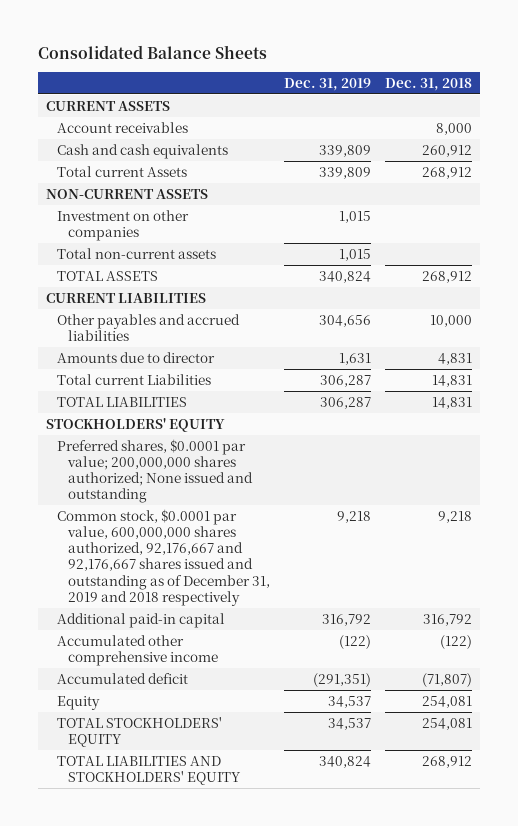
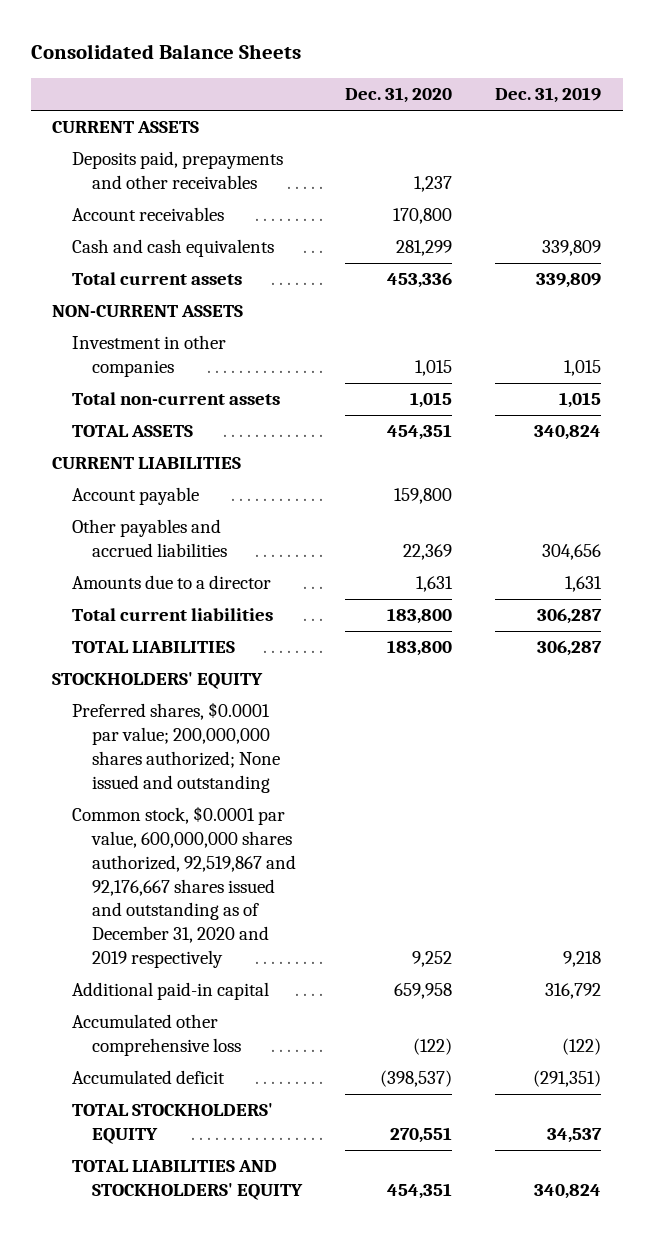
[385,77,473,91] Dec. 31, 2018 -> none
none -> [344,87,452,104] Dec. 31, 2020
none -> [72,151,284,190] Deposits paid, prepayments and other receivables
[56,165,187,177] Total current Assets -> [72,272,243,286] Total current assets
[56,209,189,241] Investment on other companies -> [72,335,227,378] Investment in other companies
none -> [72,487,200,506] Account payable
[56,351,215,363] Amounts due to director -> [72,575,272,590] Amounts due to a director
[56,373,211,385] Total current Liabilities -> [72,608,274,622] Total current liabilities
[56,508,270,606] Common stock, $0.0001 par value, 600,000,000 shares authorized, 92,176,667 and 92,176,667 shares issued and outstanding as of December 31, 2019 and 2018 respectively -> [72,806,296,968] Common stock, $0.0001 par value, 600,000,000 shares authorized, 92,519,867 and 92,176,667 shares issued and outstanding as of December 31, 2020 and 2019 respectively
[56,634,218,666] Accumulated other comprehensive income -> [72,1014,241,1057] Accumulated other comprehensive loss
[56,695,100,710] Equity -> none

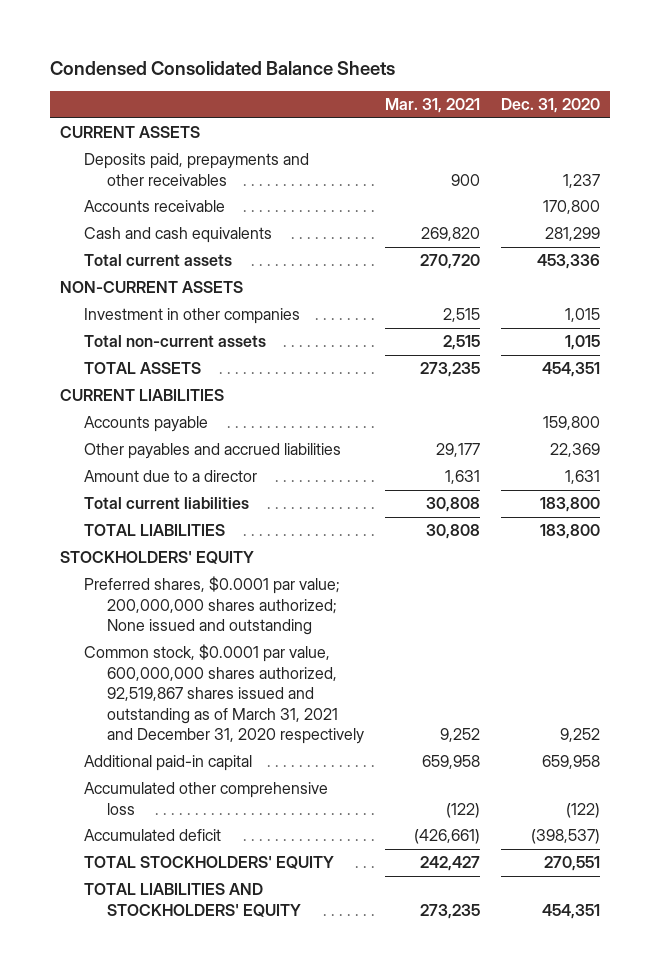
[30,44,301,60] Consolidated Balance Sheets -> [49,60,395,75] Condensed Consolidated Balance Sheets
[495,87,602,104] Dec. 31, 2019 -> none
none -> [385,98,481,114] Mar. 31, 2021
[72,207,225,222] Account receivables -> [83,200,225,213] Accounts receivable
[72,487,200,506] Account payable -> [83,416,208,433] Accounts payable
[72,575,272,590] Amounts due to a director -> [83,470,257,483] Amount due to a director
[72,806,296,968] Common stock, $0.0001 par value, 600,000,000 shares authorized, 92,519,867 and 92,176,667 shares issued and outstanding as of December 31, 2020 and 2019 respectively -> [83,644,365,744] Common stock, $0.0001 par value, 600,000,000 shares authorized, 92,519,867 shares issued and outstanding as of March 31, 2021 and December 31, 2020 respectively

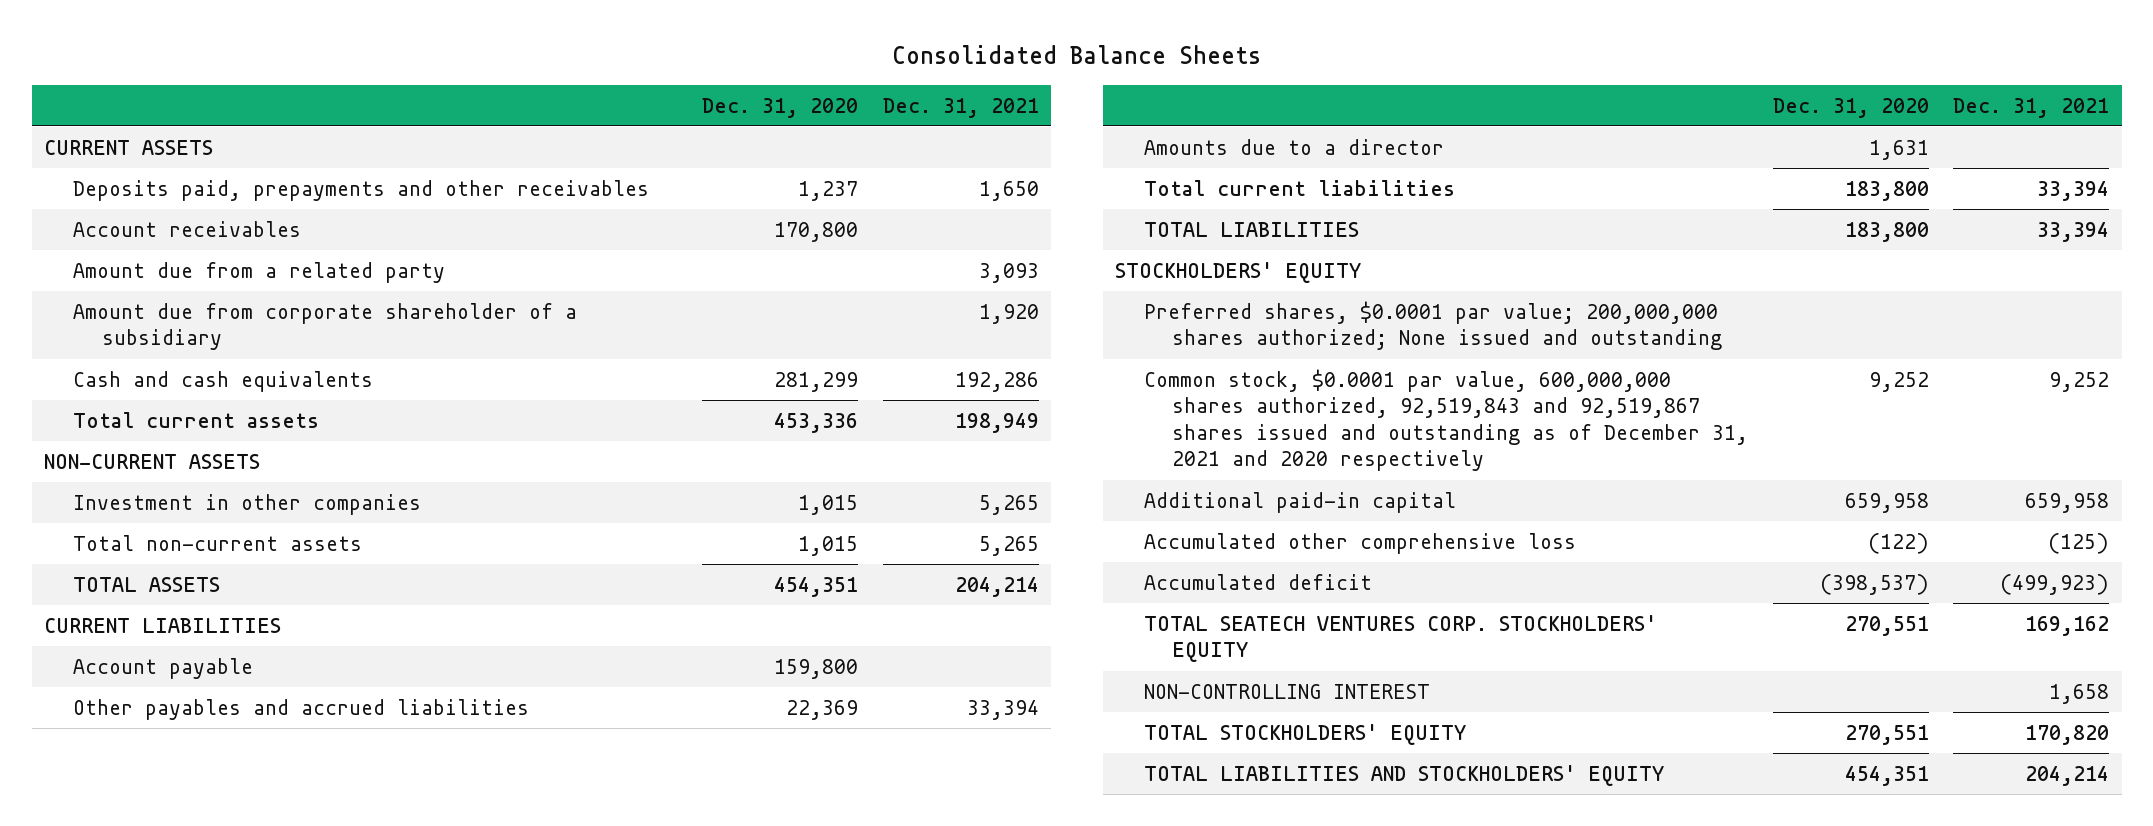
[49,60,395,75] Condensed Consolidated Balance Sheets -> [891,45,1261,65] Consolidated Balance Sheets
[385,98,481,114] Mar. 31, 2021 -> none
none -> [882,97,1039,118] Dec. 31, 2021
[83,200,225,213] Accounts receivable -> [72,220,301,237] Account receivables
none -> [72,261,445,283] Amount due from a related party
none -> [72,302,577,351] Amount due from corporate shareholder of a subsidiary
[83,416,208,433] Accounts payable -> [72,657,253,679] Account payable
[83,470,257,483] Amount due to a director -> [1143,138,1444,155] Amounts due to a director
[83,644,365,744] Common stock, $0.0001 par value, 600,000,000 shares authorized, 92,519,867 shares issued and outstanding as of March 31, 2021 and December 31, 2020 respectively -> [1143,368,1749,472] Common stock, $0.0001 par value, 600,000,000 shares authorized, 92,519,843 and 92,519,867 shares issued and outstanding as of December 31, 2021 and 2020 respectively
none -> [1143,614,1657,663] TOTAL SEATECH VENTURES CORP. STOCKHOLDERS' EQUITY
none -> [1143,683,1430,699] NON-CONTROLLING INTEREST

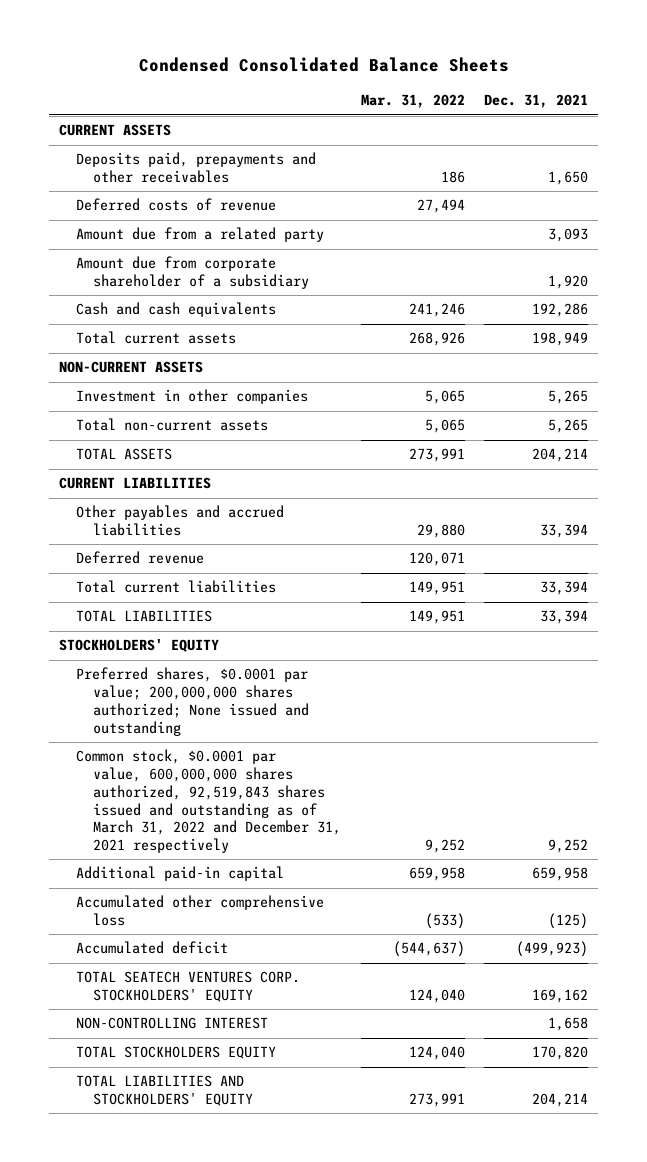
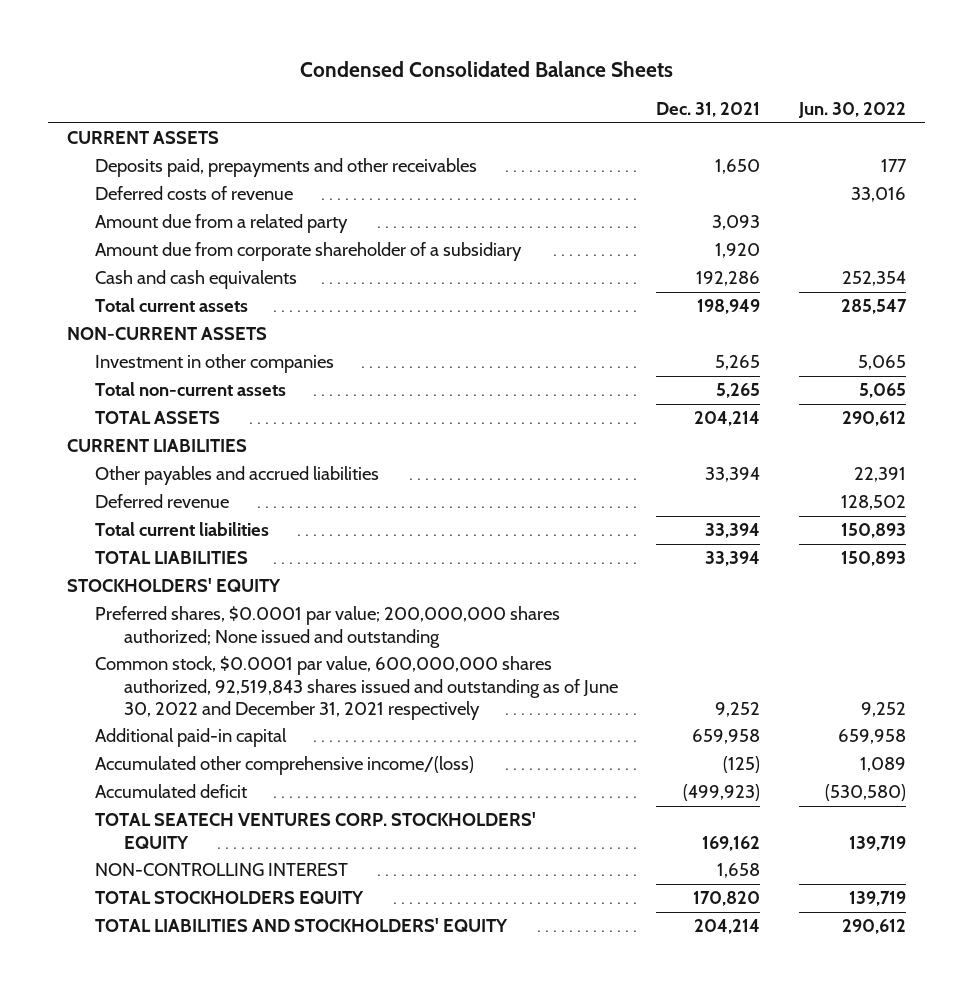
[360,94,465,109] Mar. 31, 2022 -> none
none -> [797,102,906,119] Jun. 30, 2022
[75,749,341,854] Common stock, $0.0001 par value, 600,000,000 shares authorized, 92,519,843 shares issued and outstanding as of March 31, 2022 and December 31, 2021 respectively -> [95,656,618,720] Common stock, $0.0001 par value, 600,000,000 shares authorized, 92,519,843 shares issued and outstanding as of June 30, 2022 and December 31, 2021 respectively
[75,895,324,927] Accumulated other comprehensive loss -> [95,756,475,776] Accumulated other comprehensive income/(loss)

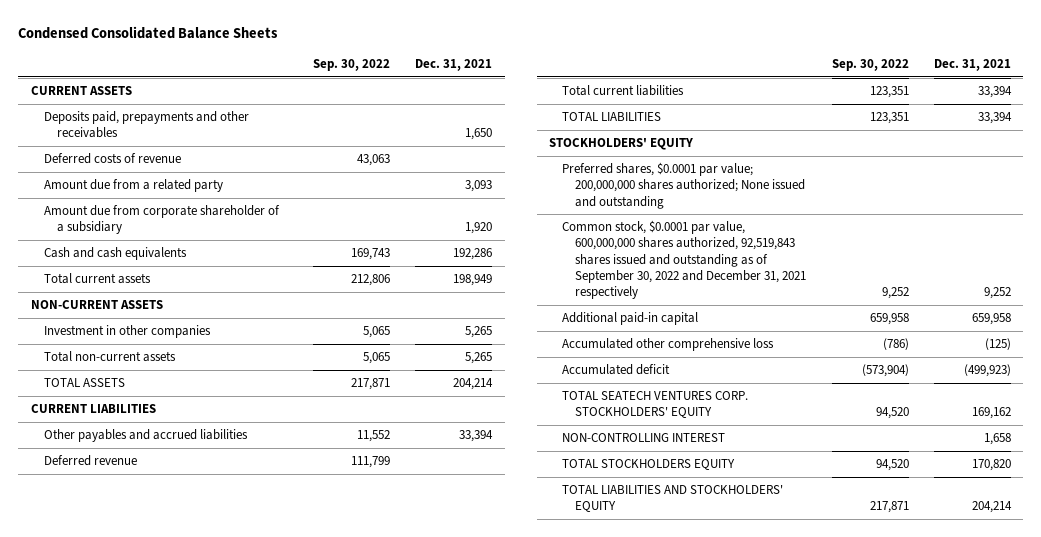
[797,102,906,119] Jun. 30, 2022 -> none
none -> [313,59,391,72] Sep. 30, 2022
[95,656,618,720] Common stock, $0.0001 par value, 600,000,000 shares authorized, 92,519,843 shares issued and outstanding as of June 30, 2022 and December 31, 2021 respectively -> [562,220,807,299] Common stock, $0.0001 par value, 600,000,000 shares authorized, 92,519,843 shares issued and outstanding as of September 30, 2022 and December 31, 2021 respectively
[95,756,475,776] Accumulated other comprehensive income/(loss) -> [562,338,775,352] Accumulated other comprehensive loss

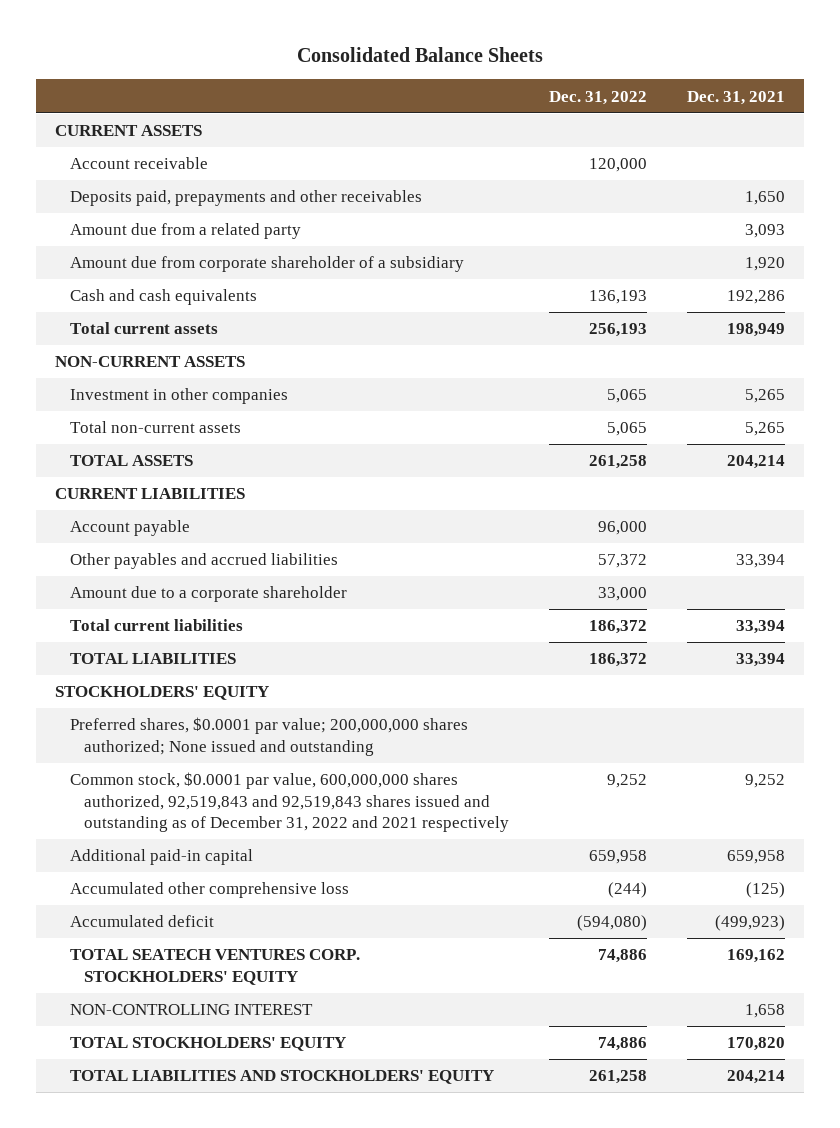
[18,26,279,40] Condensed Consolidated Balance Sheets -> [296,47,543,63] Consolidated Balance Sheets
[313,59,391,72] Sep. 30, 2022 -> none
none -> [548,90,647,105] Dec. 31, 2022
none -> [69,157,208,170] Account receivable
[43,153,181,165] Deferred costs of revenue -> none
none -> [69,520,190,537] Account payable
[43,455,137,467] Deferred revenue -> none
none -> [69,586,347,603] Amount due to a corporate shareholder
[562,220,807,299] Common stock, $0.0001 par value, 600,000,000 shares authorized, 92,519,843 shares issued and outstanding as of September 30, 2022 and December 31, 2021 respectively -> [69,772,510,833] Common stock, $0.0001 par value, 600,000,000 shares authorized, 92,519,843 and 92,519,843 shares issued and outstanding as of December 31, 2022 and 2021 respectively
[562,459,736,471] TOTAL STOCKHOLDERS EQUITY -> [69,1037,346,1052] TOTAL STOCKHOLDERS' EQUITY

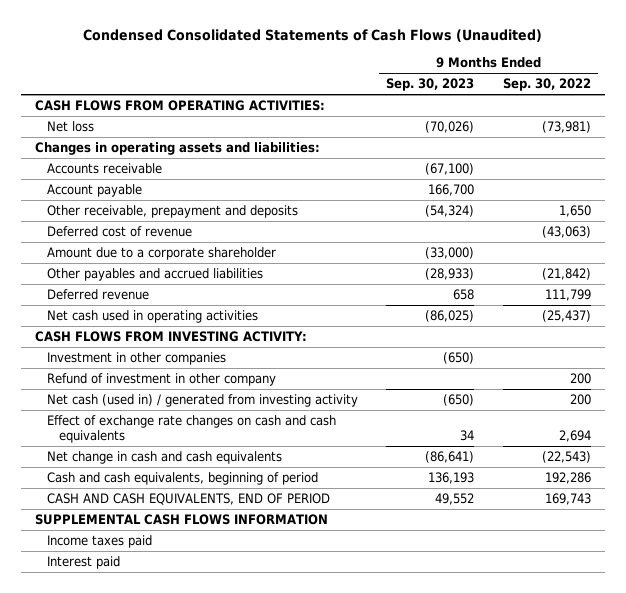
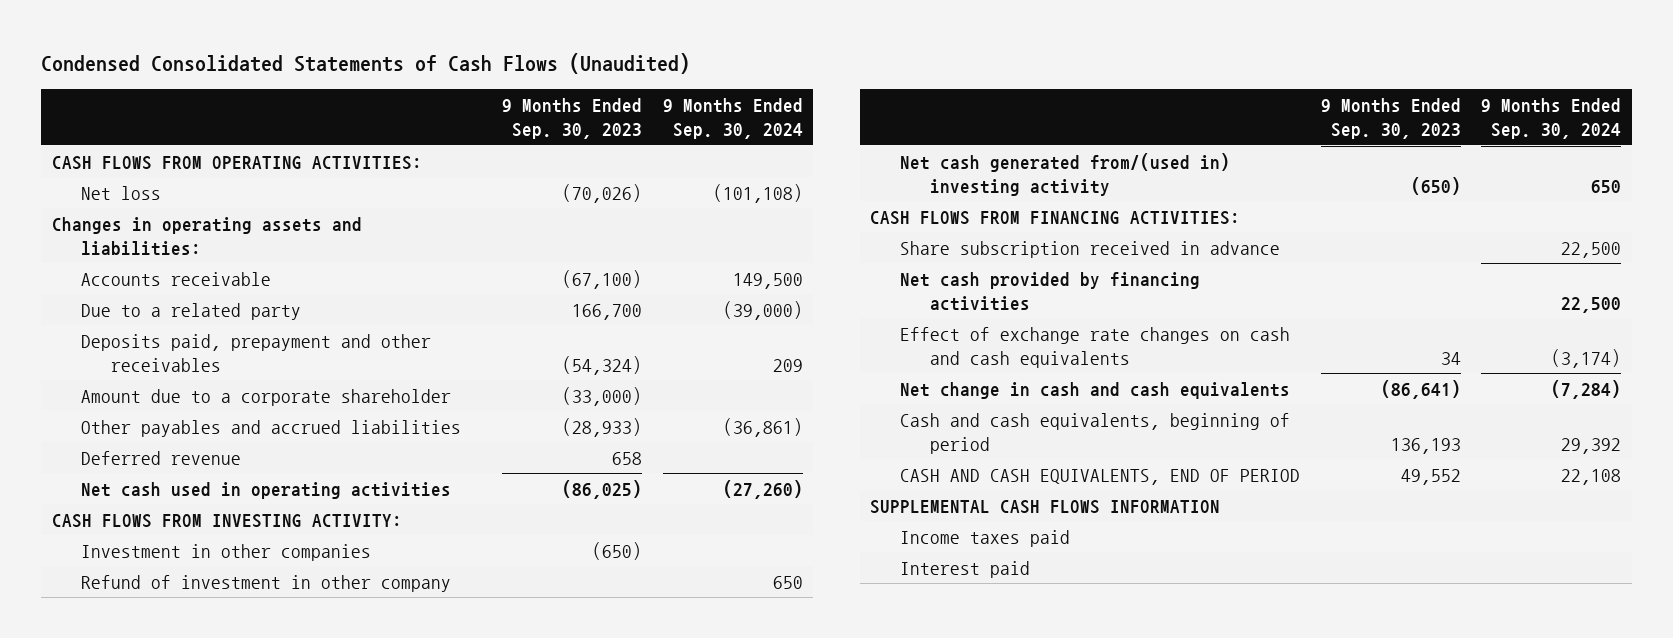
[502,78,591,92] Sep. 30, 2022 -> none
none -> [662,97,803,139] 9 Months Ended Sep. 30, 2024
[47,225,193,237] Deferred cost of revenue -> none
[47,183,143,197] Account payable -> [81,302,302,320] Due to a related party
[47,204,299,218] Other receivable, prepayment and deposits -> [81,333,432,372] Deposits paid, prepayment and other receivables
[47,393,359,407] Net cash (used in) / generated from investing activity -> [899,152,1230,196] Net cash generated from/(used in) investing activity
none -> [870,210,1241,225] CASH FLOWS FROM FINANCING ACTIVITIES:
none -> [899,240,1280,258] Share subscription received in advance
none -> [899,271,1200,311] Net cash provided by financing activities

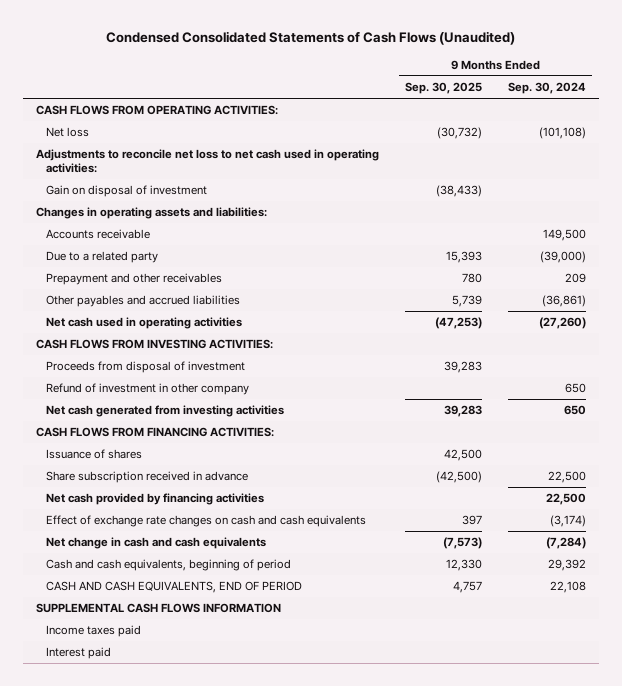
[502,97,643,139] 9 Months Ended Sep. 30, 2023 -> none
none -> [405,81,483,94] Sep. 30, 2025
none -> [36,149,380,174] Adjustments to reconcile net loss to net cash used in operating activities:
none -> [45,185,207,198] Gain on disposal of investment
[81,388,452,406] Amount due to a corporate shareholder -> none
[81,333,432,372] Deposits paid, prepayment and other receivables -> [45,273,222,286] Prepayment and other receivables
[81,450,242,465] Deferred revenue -> none
[81,543,372,561] Investment in other companies -> none
[51,513,402,528] CASH FLOWS FROM INVESTING ACTIVITY: -> [36,339,274,350] CASH FLOWS FROM INVESTING ACTIVITIES:
none -> [45,361,245,374] Proceeds from disposal of investment
[899,152,1230,196] Net cash generated from/(used in) investing activity -> [45,405,284,418] Net cash generated from investing activities
none -> [45,449,142,460] Issuance of shares

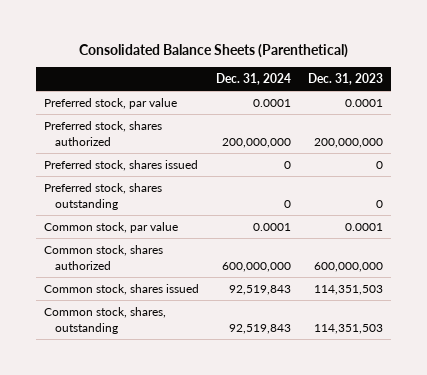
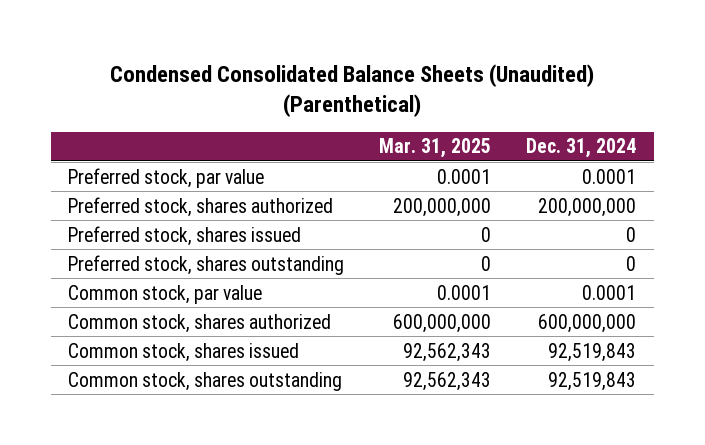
[78,43,348,58] Consolidated Balance Sheets (Parenthetical) -> [110,63,595,118] Condensed Consolidated Balance Sheets (Unaudited) (Parenthetical)
[307,72,383,85] Dec. 31, 2023 -> none
none -> [379,138,492,159] Mar. 31, 2025
[44,306,167,334] Common stock, shares, outstanding -> [68,371,343,391] Common stock, shares outstanding

